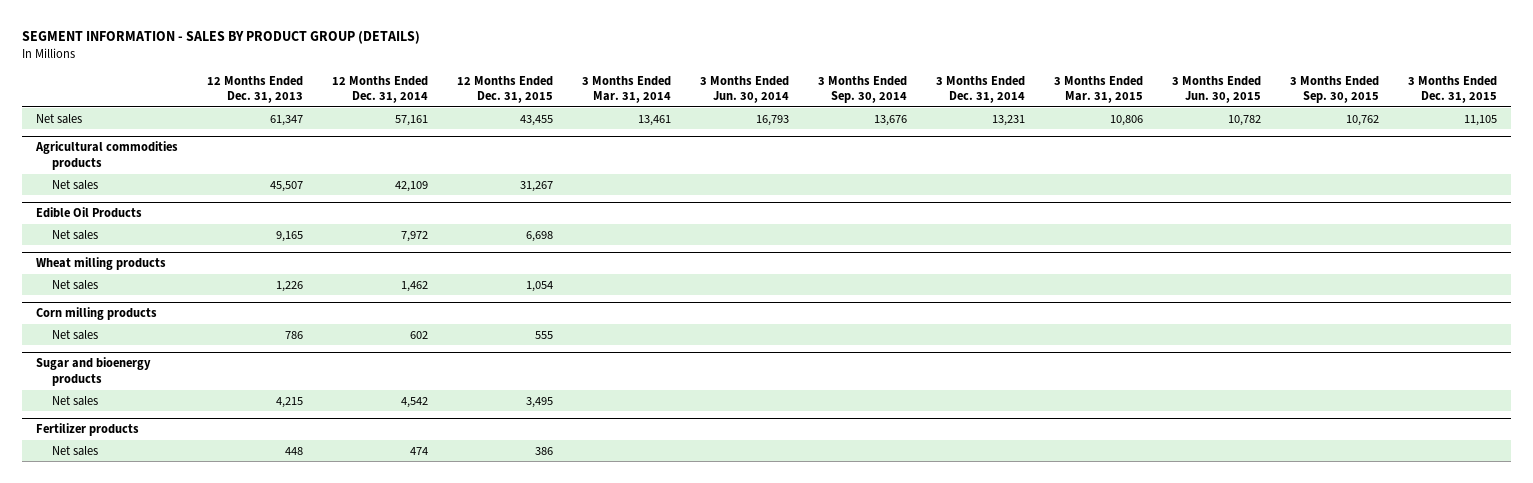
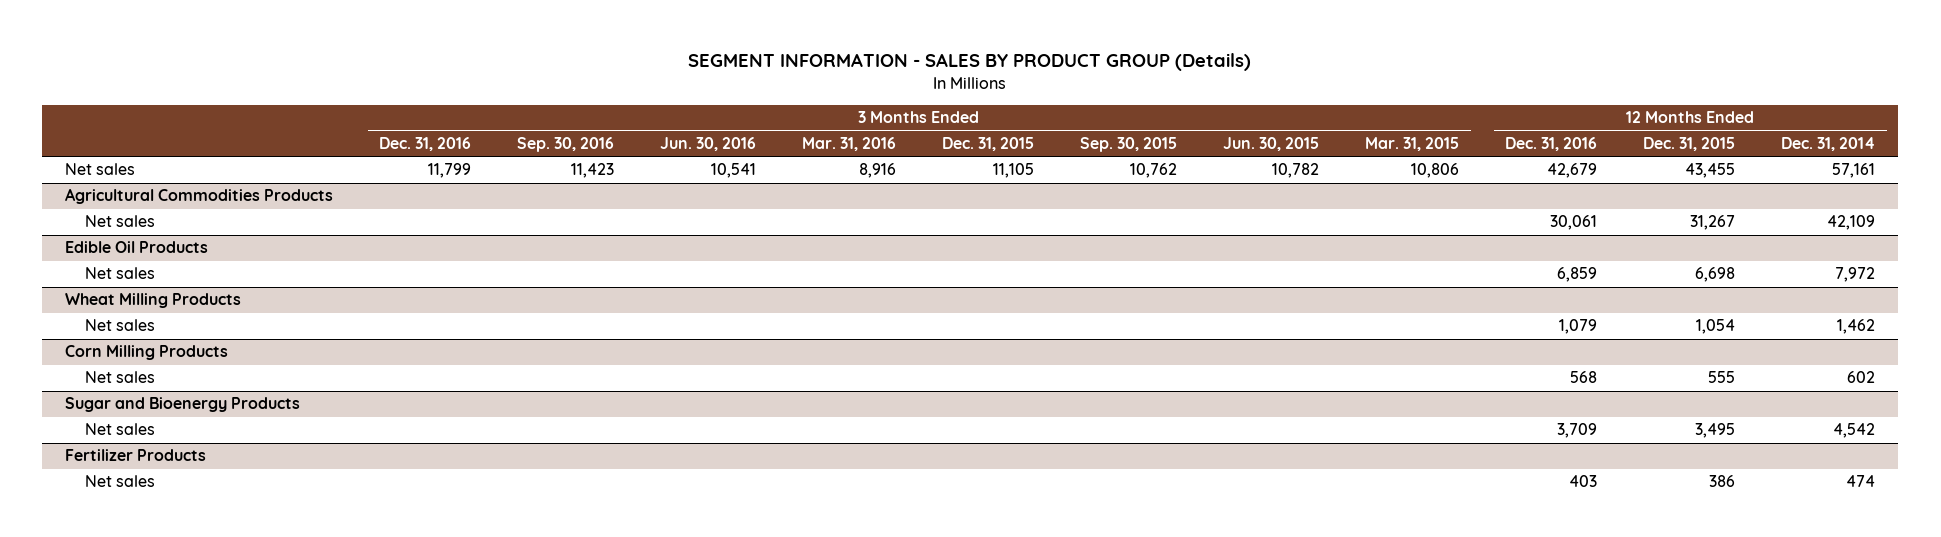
[21,30,420,44] SEGMENT INFORMATION - SALES BY PRODUCT GROUP (DETAILS) -> [688,53,1252,72] SEGMENT INFORMATION - SALES BY PRODUCT GROUP (Details)
[207,75,304,104] 12 Months Ended Dec. 31, 2013 -> none
[582,75,672,104] 3 Months Ended Mar. 31, 2014 -> none
[700,75,790,104] 3 Months Ended Jun. 30, 2014 -> none
[817,75,907,104] 3 Months Ended Sep. 30, 2014 -> none
[935,75,1025,104] 3 Months Ended Dec. 31, 2014 -> none
none -> [379,137,472,152] Dec. 31, 2016
none -> [517,137,615,153] Sep. 30, 2016
none -> [660,137,757,152] Jun. 30, 2016
none -> [802,137,897,152] Mar. 31, 2016
none -> [1505,137,1598,152] Dec. 31, 2016
[35,141,179,171] Agricultural commodities products -> [65,188,334,205] Agricultural Commodities Products
[36,257,167,271] Wheat milling products -> [65,293,242,309] Wheat Milling Products
[36,307,158,321] Corn milling products -> [65,345,229,361] Corn Milling Products
[36,357,152,387] Sugar and bioenergy products -> [65,397,301,413] Sugar and Bioenergy Products
[36,423,140,437] Fertilizer products -> [65,449,207,462] Fertilizer Products

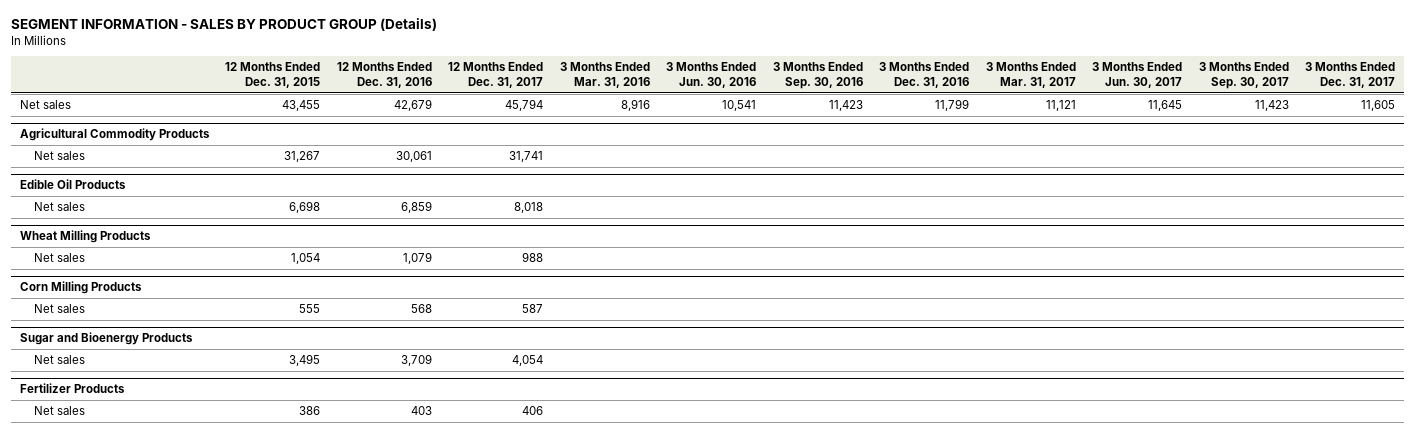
[942,137,1035,152] Dec. 31, 2015 -> none
[1080,137,1178,153] Sep. 30, 2015 -> none
[1223,137,1320,152] Jun. 30, 2015 -> none
[1365,137,1460,152] Mar. 31, 2015 -> none
[1781,137,1876,152] Dec. 31, 2014 -> none
none -> [448,62,544,89] 12 Months Ended Dec. 31, 2017
none -> [985,62,1076,89] 3 Months Ended Mar. 31, 2017
none -> [1092,62,1183,89] 3 Months Ended Jun. 30, 2017
none -> [1198,62,1289,90] 3 Months Ended Sep. 30, 2017
none -> [1305,62,1396,89] 3 Months Ended Dec. 31, 2017
[65,188,334,205] Agricultural Commodities Products -> [19,128,210,142] Agricultural Commodity Products

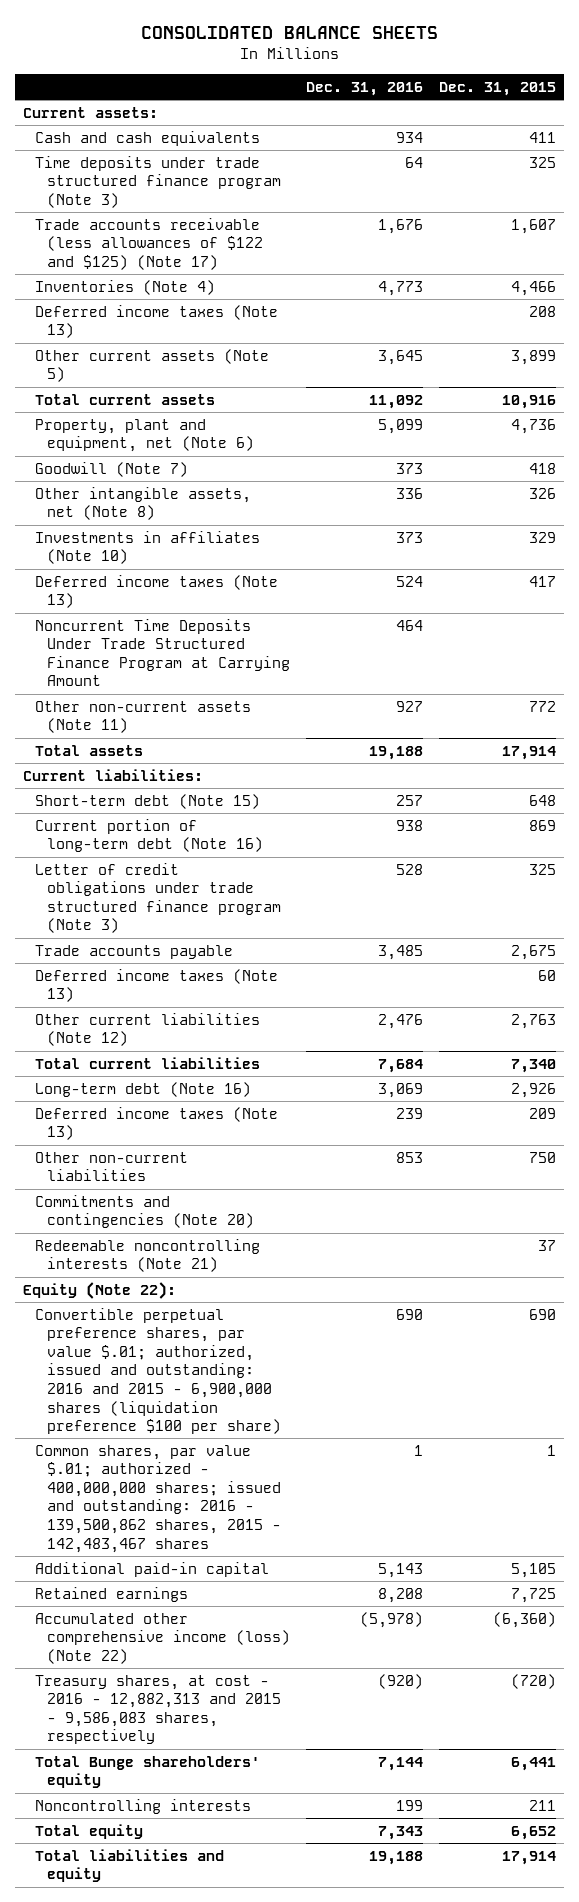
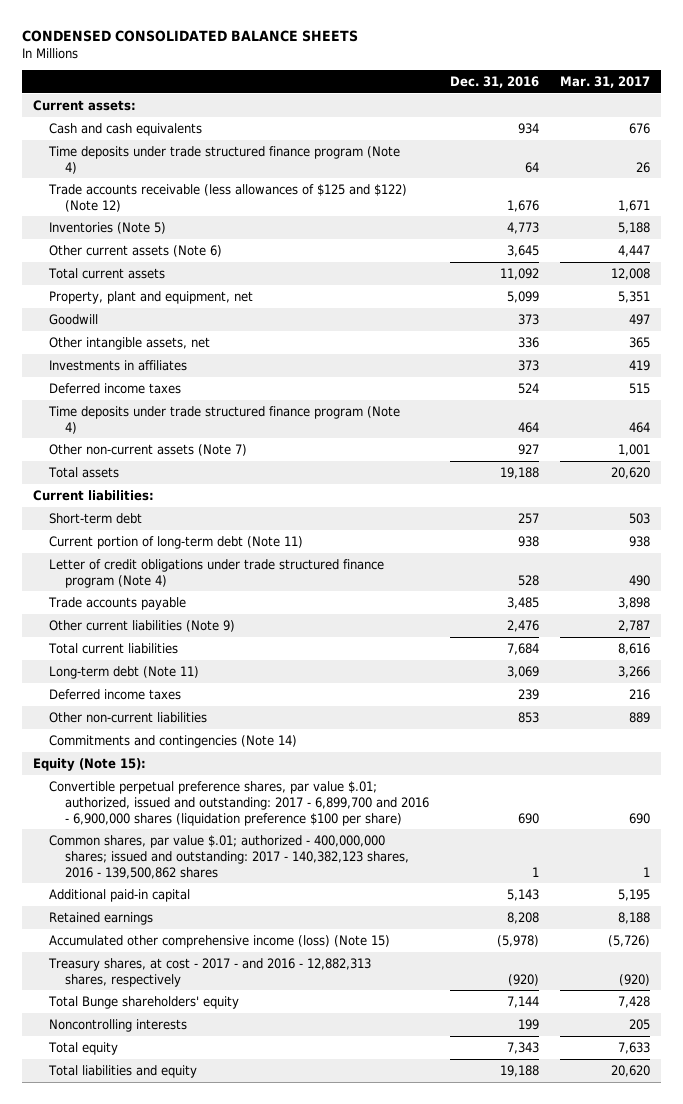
[140,25,438,39] CONSOLIDATED BALANCE SHEETS -> [22,30,359,43] CONDENSED CONSOLIDATED BALANCE SHEETS
[438,82,556,97] Dec. 31, 2015 -> none
none -> [560,76,651,89] Mar. 31, 2017
[35,304,279,339] Deferred income taxes (Note 13) -> none
[35,155,281,208] Time deposits under trade structured finance program (Note 3) -> [47,145,400,174] Time deposits under trade structured finance program (Note 4)
[35,217,263,270] Trade accounts receivable (less allowances of $122 and $125) (Note 17) -> [47,183,407,212] Trade accounts receivable (less allowances of $125 and $122) (Note 12)
[35,279,216,295] Inventories (Note 4) -> [48,221,166,234] Inventories (Note 5)
[35,348,270,383] Other current assets (Note 5) -> [48,244,222,257] Other current assets (Note 6)
[35,418,254,453] Property, plant and equipment, net (Note 6) -> [48,290,253,304] Property, plant and equipment, net
[35,461,189,477] Goodwill (Note 7) -> [48,313,98,325] Goodwill
[35,486,252,521] Other intangible assets, net (Note 8) -> [48,336,210,350] Other intangible assets, net
[35,530,261,565] Investments in affiliates (Note 10) -> [48,359,187,371] Investments in affiliates
[35,574,279,609] Deferred income taxes (Note 13) -> [48,382,181,394] Deferred income taxes
[35,618,290,687] Noncurrent Time Deposits Under Trade Structured Finance Program at Carrying Amount -> [47,405,400,434] Time deposits under trade structured finance program (Note 4)
[35,700,252,734] Other non-current assets (Note 11) -> [48,443,247,456] Other non-current assets (Note 7)
[35,793,261,809] Short-term debt (Note 15) -> [48,512,142,524] Short-term debt
[35,818,263,853] Current portion of long-term debt (Note 16) -> [48,535,303,549] Current portion of long-term debt (Note 11)
[35,862,281,934] Letter of credit obligations under trade structured finance program (Note 3) -> [48,558,384,588] Letter of credit obligations under trade structured finance program (Note 4)
[35,968,279,1003] Deferred income taxes (Note 13) -> none
[35,1012,261,1047] Other current liabilities (Note 12) -> [48,619,235,632] Other current liabilities (Note 9)
[35,1081,252,1097] Long-term debt (Note 16) -> [48,665,199,679] Long-term debt (Note 11)
[35,1106,279,1141] Deferred income taxes (Note 13) -> [48,688,181,700] Deferred income taxes
[35,1238,261,1273] Redeemable noncontrolling interests (Note 21) -> none
[35,1194,254,1229] Commitments and contingencies (Note 20) -> [48,734,297,748] Commitments and contingencies (Note 14)
[23,1281,177,1299] Equity (Note 22): -> [32,757,146,771] Equity (Note 15):
[35,1307,281,1435] Convertible perpetual preference shares, par value $.01; authorized, issued and outstanding: 2016 and 2015 - 6,900,000 shares (liquidation preference $100 per share) -> [48,780,429,826] Convertible perpetual preference shares, par value $.01; authorized, issued and outstanding: 2017 - 6,899,700 and 2016 - 6,900,000 shares (liquidation preference $100 per share)
[35,1444,281,1553] Common shares, par value $.01; authorized - 400,000,000 shares; issued and outstanding: 2016 - 139,500,862 shares, 2015 - 142,483,467 shares -> [48,834,409,879] Common shares, par value $.01; authorized - 400,000,000 shares; issued and outstanding: 2017 - 140,382,123 shares, 2016 - 139,500,862 shares
[35,1612,290,1664] Accumulated other comprehensive income (loss) (Note 22) -> [48,934,390,948] Accumulated other comprehensive income (loss) (Note 15)
[35,1674,281,1745] Treasury shares, at cost - 2016 - 12,882,313 and 2015 - 9,586,083 shares, respectively -> [47,957,371,987] Treasury shares, at cost - 2017 - and 2016 - 12,882,313 shares, respectively

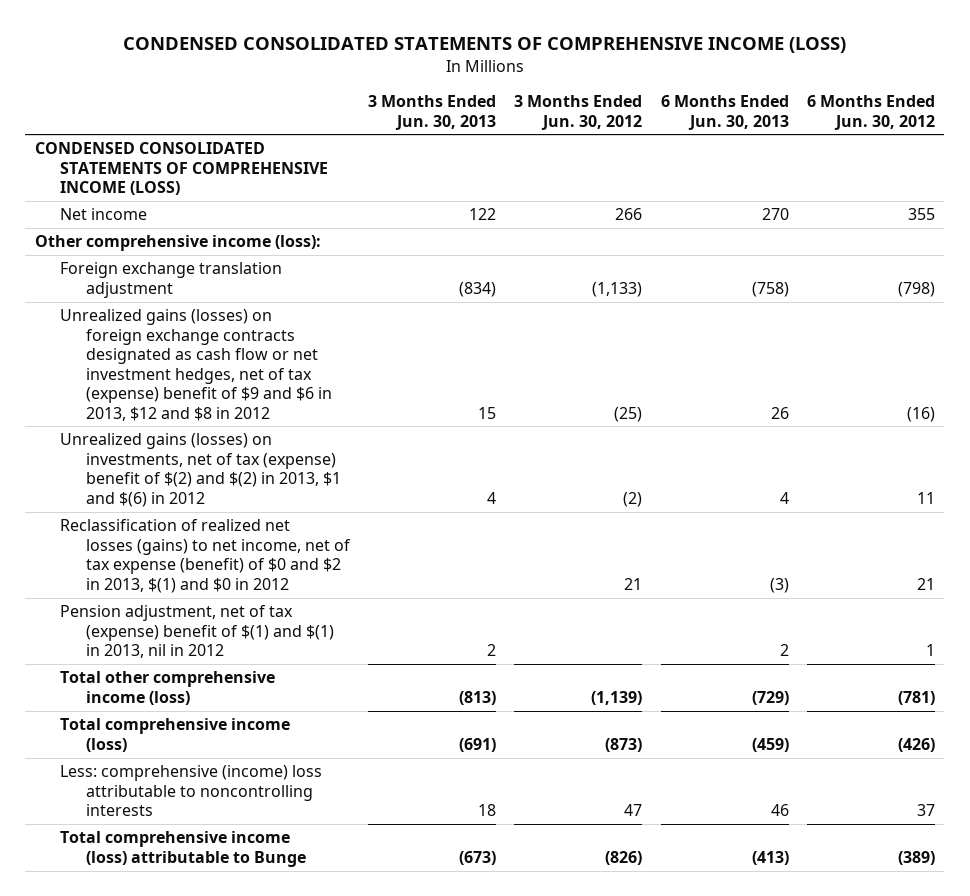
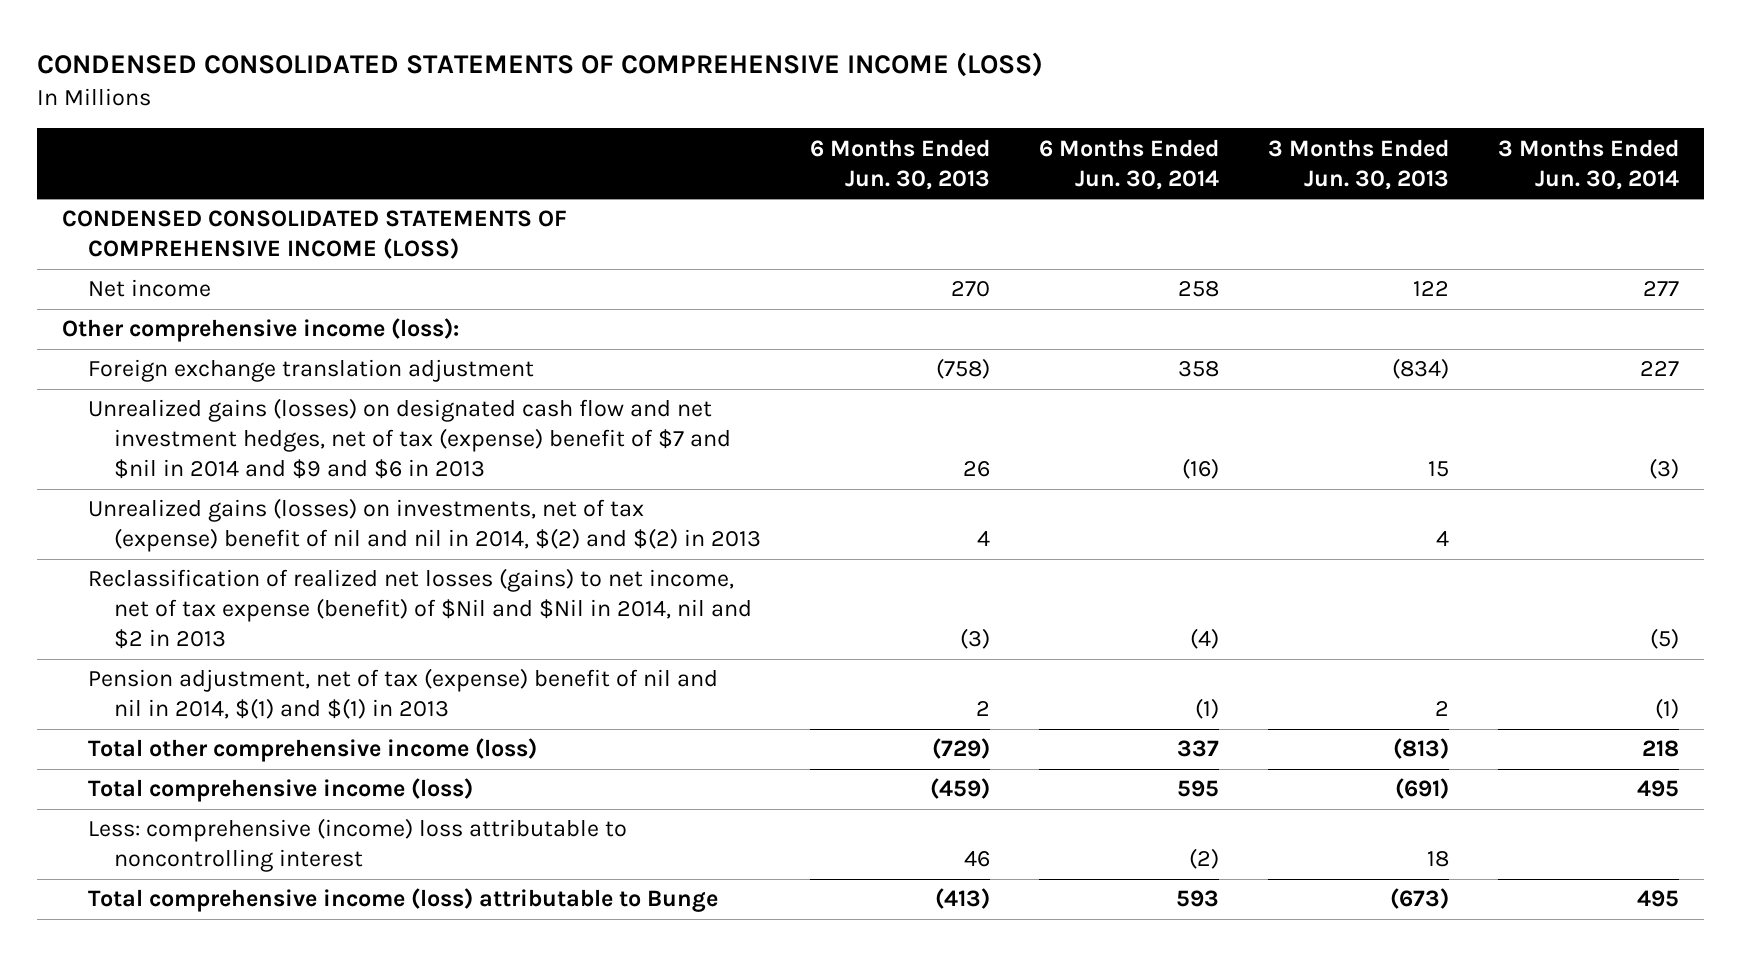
[514,95,643,130] 3 Months Ended Jun. 30, 2012 -> none
[806,95,935,130] 6 Months Ended Jun. 30, 2012 -> none
none -> [1039,138,1220,190] 6 Months Ended Jun. 30, 2014
none -> [1498,138,1680,190] 3 Months Ended Jun. 30, 2014
[60,309,332,421] Unrealized gains (losses) on foreign exchange contracts designated as cash flow or net investment hedges, net of tax (expense) benefit of $9 and $6 in 2013, $12 and $8 in 2012 -> [87,398,732,480] Unrealized gains (losses) on designated cash flow and net investment hedges, net of tax (expense) benefit of $7 and $nil in 2014 and $9 and $6 in 2013
[60,433,341,507] Unrealized gains (losses) on investments, net of tax (expense) benefit of $(2) and $(2) in 2013, $1 and $(6) in 2012 -> [87,498,762,553] Unrealized gains (losses) on investments, net of tax (expense) benefit of nil and nil in 2014, $(2) and $(2) in 2013
[60,519,351,593] Reclassification of realized net losses (gains) to net income, net of tax expense (benefit) of $0 and $2 in 2013, $(1) and $0 in 2012 -> [87,568,753,650] Reclassification of realized net losses (gains) to net income, net of tax expense (benefit) of $Nil and $Nil in 2014, nil and $2 in 2013
[60,605,334,659] Pension adjustment, net of tax (expense) benefit of $(1) and $(1) in 2013, nil in 2012 -> [87,668,718,720] Pension adjustment, net of tax (expense) benefit of nil and nil in 2014, $(1) and $(1) in 2013
[60,765,323,817] Less: comprehensive (income) loss attributable to noncontrolling interests -> [87,818,627,873] Less: comprehensive (income) loss attributable to noncontrolling interest

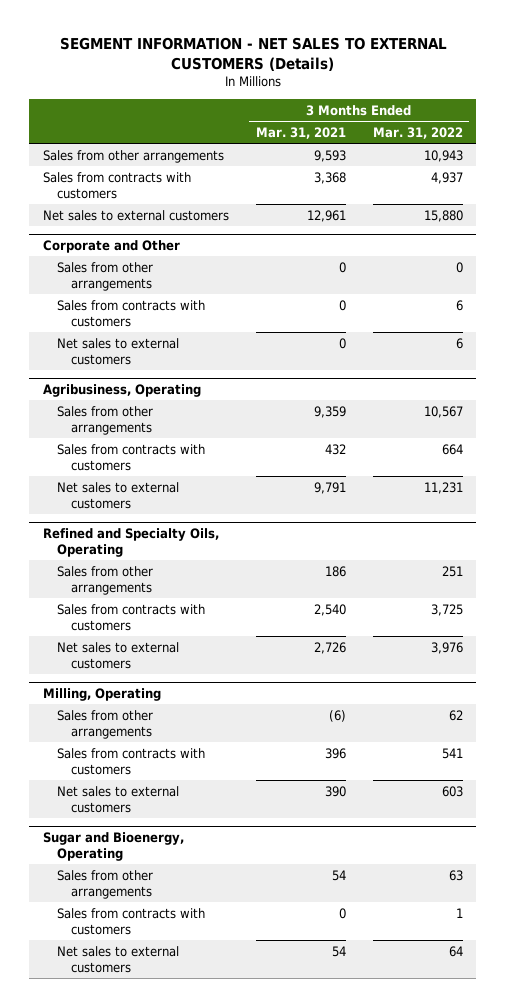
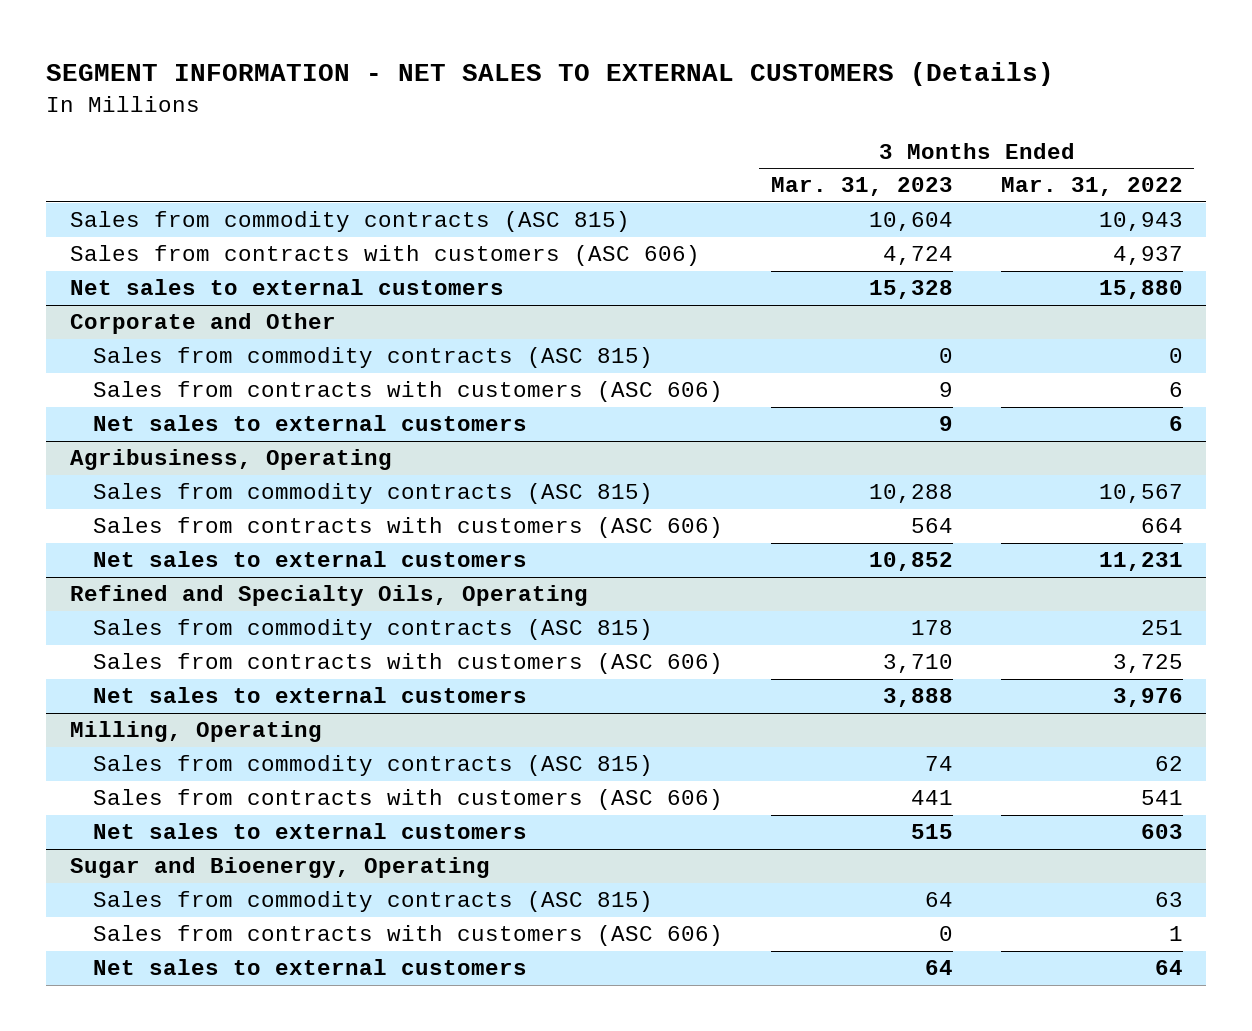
[255,126,346,139] Mar. 31, 2021 -> none
none -> [770,177,953,197] Mar. 31, 2023
[42,149,224,163] Sales from other arrangements -> [69,211,630,233] Sales from commodity contracts (ASC 815)
[42,171,191,199] Sales from contracts with customers -> [69,245,700,267] Sales from contracts with customers (ASC 606)
[56,261,153,291] Sales from other arrangements -> [92,347,653,369] Sales from commodity contracts (ASC 815)
[56,299,205,327] Sales from contracts with customers -> [92,381,723,403] Sales from contracts with customers (ASC 606)
[56,405,153,435] Sales from other arrangements -> [92,483,653,505] Sales from commodity contracts (ASC 815)
[56,443,205,471] Sales from contracts with customers -> [92,517,723,539] Sales from contracts with customers (ASC 606)
[56,565,153,595] Sales from other arrangements -> [92,619,653,641] Sales from commodity contracts (ASC 815)
[56,603,205,631] Sales from contracts with customers -> [92,653,723,675] Sales from contracts with customers (ASC 606)
[56,709,153,739] Sales from other arrangements -> [92,755,653,777] Sales from commodity contracts (ASC 815)
[56,747,205,775] Sales from contracts with customers -> [92,789,723,811] Sales from contracts with customers (ASC 606)
[56,869,153,899] Sales from other arrangements -> [92,891,653,913] Sales from commodity contracts (ASC 815)
[56,907,205,935] Sales from contracts with customers -> [92,925,723,947] Sales from contracts with customers (ASC 606)

